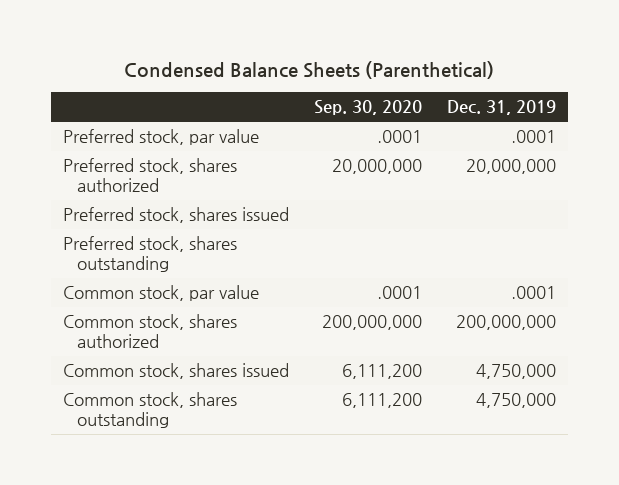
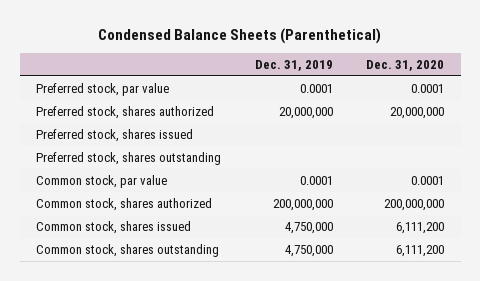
[313,100,422,116] Sep. 30, 2020 -> none
none -> [365,59,444,71] Dec. 31, 2020
[510,130,556,144] .0001 -> [299,84,333,94] 0.0001
[510,286,556,300] .0001 -> [299,176,333,186] 0.0001

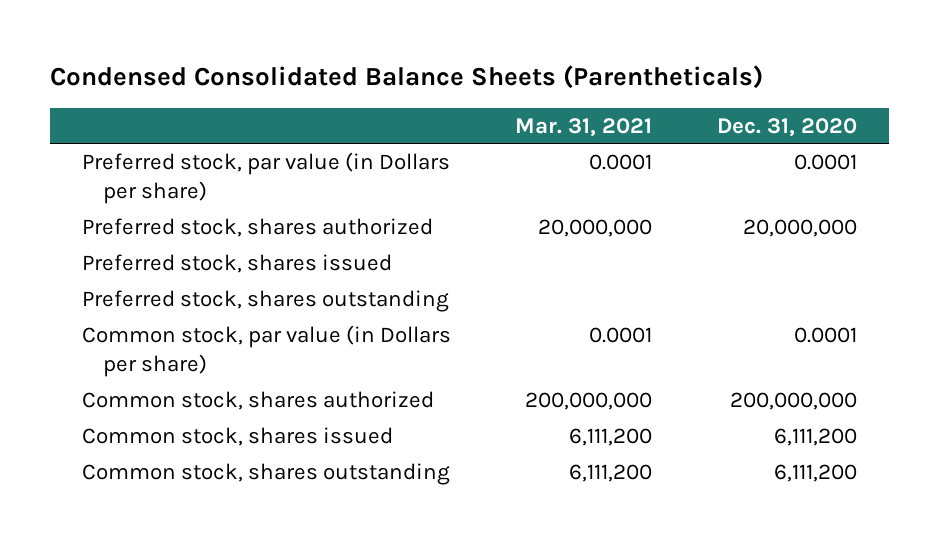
[98,27,382,44] Condensed Balance Sheets (Parenthetical) -> [49,64,763,89] Condensed Consolidated Balance Sheets (Parentheticals)
[254,59,333,71] Dec. 31, 2019 -> none
none -> [515,117,653,137] Mar. 31, 2021
[36,83,170,97] Preferred stock, par value -> [81,151,450,204] Preferred stock, par value (in Dollars per share)
[36,175,168,189] Common stock, par value -> [81,324,451,377] Common stock, par value (in Dollars per share)

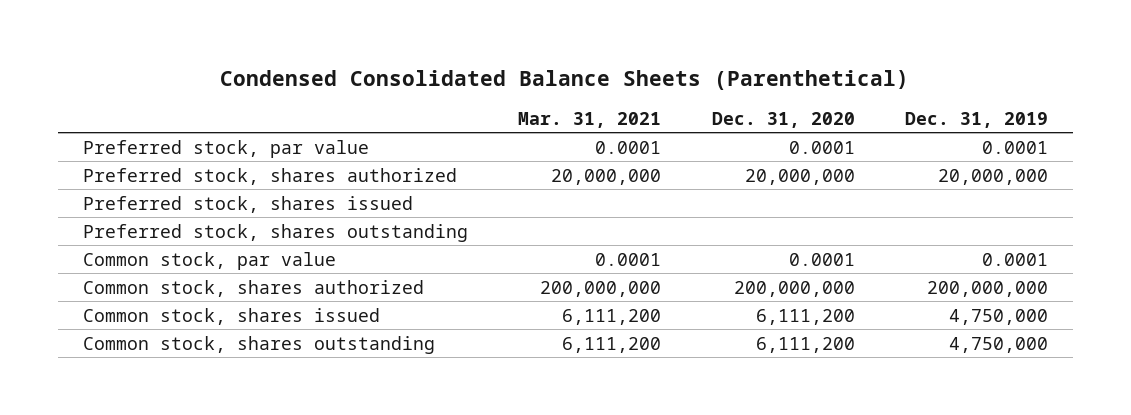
[49,64,763,89] Condensed Consolidated Balance Sheets (Parentheticals) -> [220,69,910,90] Condensed Consolidated Balance Sheets (Parenthetical)
none -> [904,111,1048,128] Dec. 31, 2019
[81,151,450,204] Preferred stock, par value (in Dollars per share) -> [82,139,369,158] Preferred stock, par value
[81,324,451,377] Common stock, par value (in Dollars per share) -> [82,251,336,270] Common stock, par value

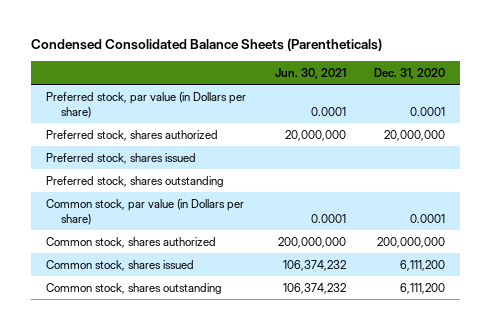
[220,69,910,90] Condensed Consolidated Balance Sheets (Parenthetical) -> [31,38,383,52] Condensed Consolidated Balance Sheets (Parentheticals)
[518,111,662,128] Mar. 31, 2021 -> none
[904,111,1048,128] Dec. 31, 2019 -> none
none -> [274,67,346,79] Jun. 30, 2021
[82,139,369,158] Preferred stock, par value -> [45,91,246,118] Preferred stock, par value (in Dollars per share)
[82,251,336,270] Common stock, par value -> [45,198,244,225] Common stock, par value (in Dollars per share)

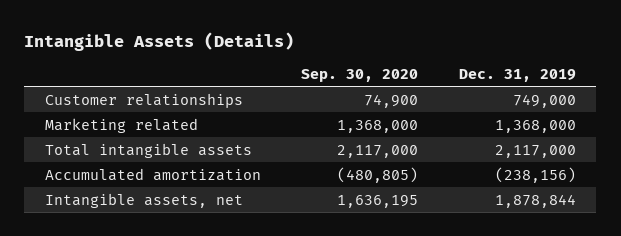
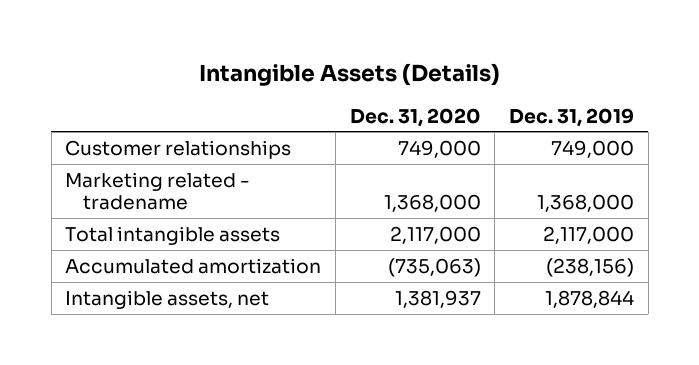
[301,68,419,82] Sep. 30, 2020 -> none
none -> [349,107,481,127] Dec. 31, 2020
[44,117,198,133] Marketing related -> [65,171,251,211] Marketing related - tradename

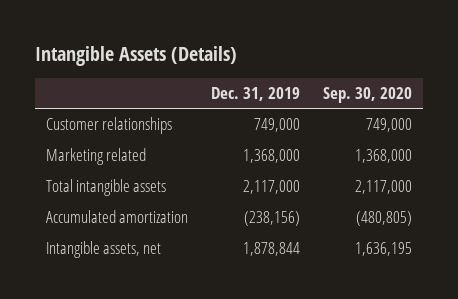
[349,107,481,127] Dec. 31, 2020 -> none
none -> [322,86,412,103] Sep. 30, 2020
[65,171,251,211] Marketing related - tradename -> [46,148,147,166] Marketing related

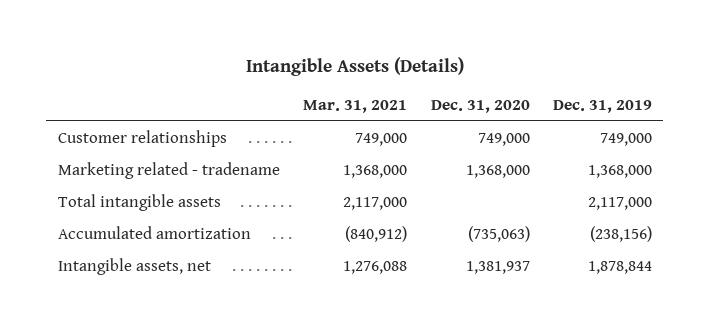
[322,86,412,103] Sep. 30, 2020 -> none
none -> [303,99,408,113] Mar. 31, 2021
none -> [430,99,530,113] Dec. 31, 2020
[46,148,147,166] Marketing related -> [58,162,281,180] Marketing related - tradename

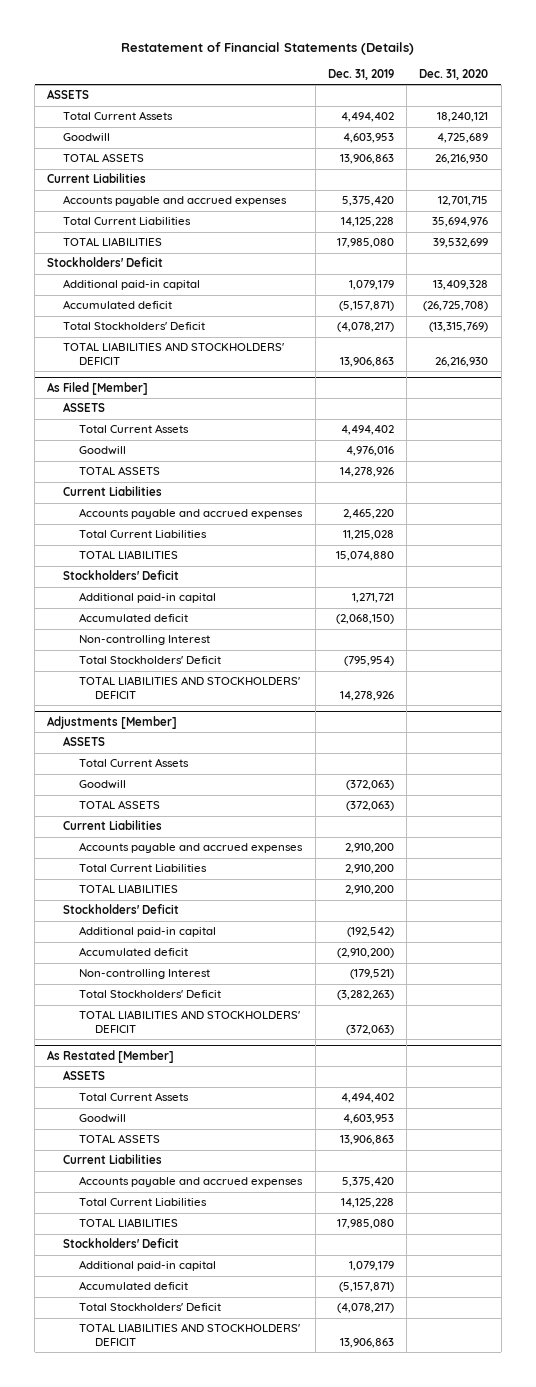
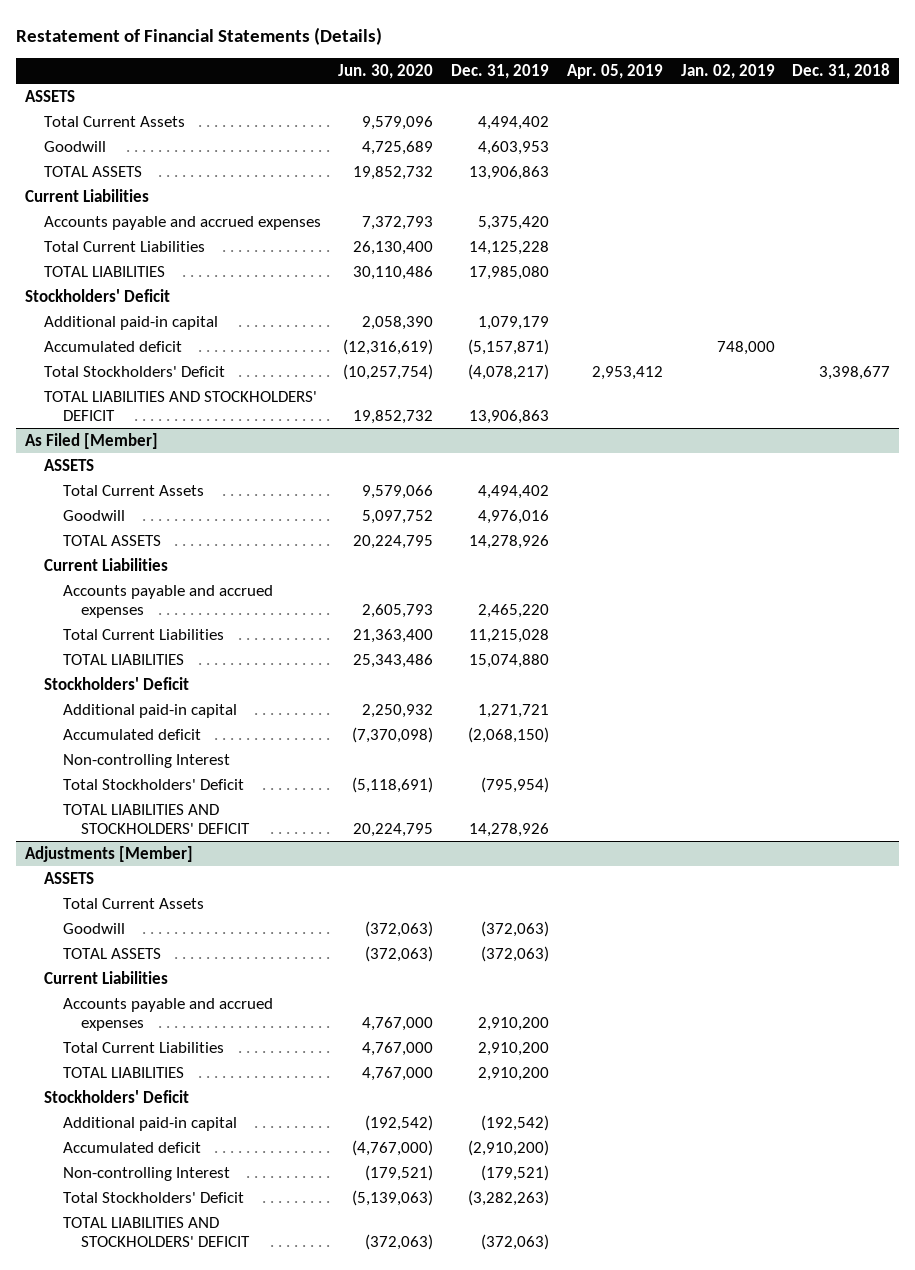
[419,68,489,80] Dec. 31, 2020 -> none
none -> [338,64,434,80] Jun. 30, 2020
none -> [566,64,663,80] Apr. 05, 2019
none -> [680,64,775,80] Jan. 02, 2019
none -> [792,63,891,80] Dec. 31, 2018
[47,1049,175,1063] As Restated [Member] -> none
[63,1070,106,1081] ASSETS -> none
[79,1092,190,1102] Total Current Assets -> none
[79,1114,127,1124] Goodwill -> none
[79,1134,161,1144] TOTAL ASSETS -> none
[63,1154,163,1165] Current Liabilities -> none
[79,1176,304,1188] Accounts payable and accrued expenses -> none
[79,1198,208,1207] Total Current Liabilities -> none
[79,1218,179,1228] TOTAL LIABILITIES -> none
[63,1238,180,1249] Stockholders' Deficit -> none
[79,1260,217,1272] Additional paid-in capital -> none
[79,1281,189,1291] Accumulated deficit -> none
[79,1303,222,1312] Total Stockholders' Deficit -> none
[79,1323,301,1346] TOTAL LIABILITIES AND STOCKHOLDERS' DEFICIT -> none

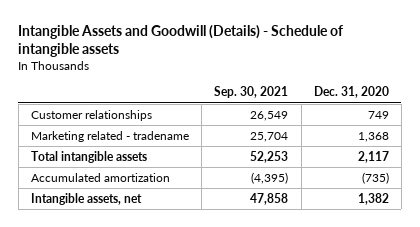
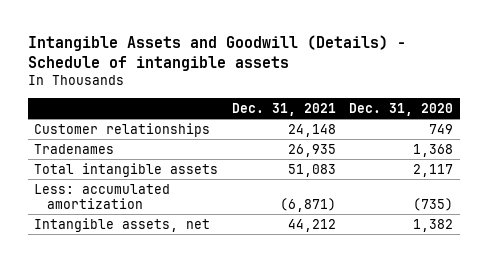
[214,86,289,99] Sep. 30, 2021 -> none
none -> [231,103,336,117] Dec. 31, 2021
[31,130,190,142] Marketing related - tradename -> [34,143,115,154] Tradenames
[31,172,171,182] Accumulated amortization -> [34,183,171,209] Less: accumulated amortization

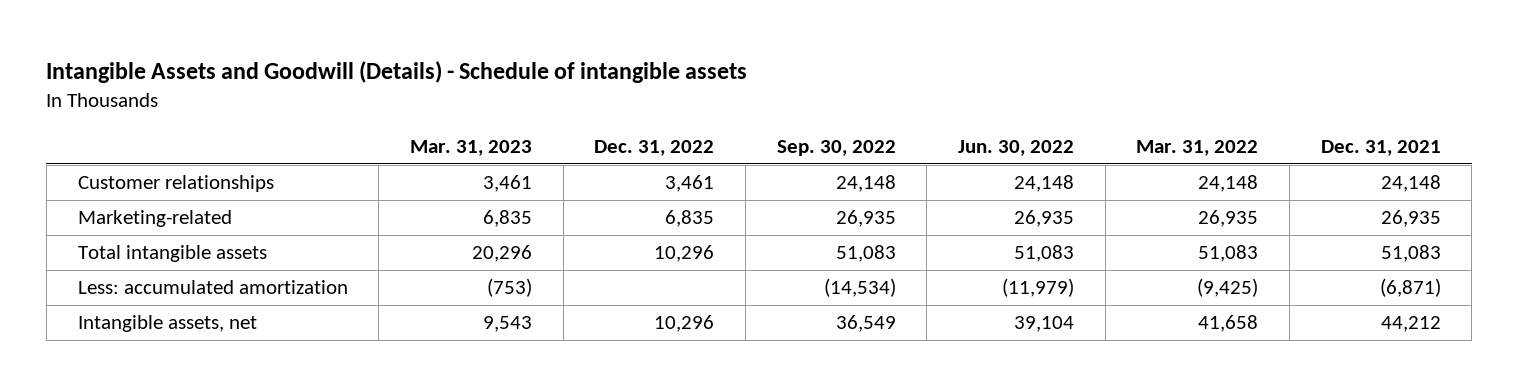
[349,103,454,117] Dec. 31, 2020 -> none
none -> [409,139,532,156] Mar. 31, 2023
none -> [594,139,715,156] Dec. 31, 2022
none -> [776,139,896,156] Sep. 30, 2022
none -> [957,139,1074,156] Jun. 30, 2022
none -> [1136,139,1259,156] Mar. 31, 2022
[34,143,115,154] Tradenames -> [77,210,232,228] Marketing-related

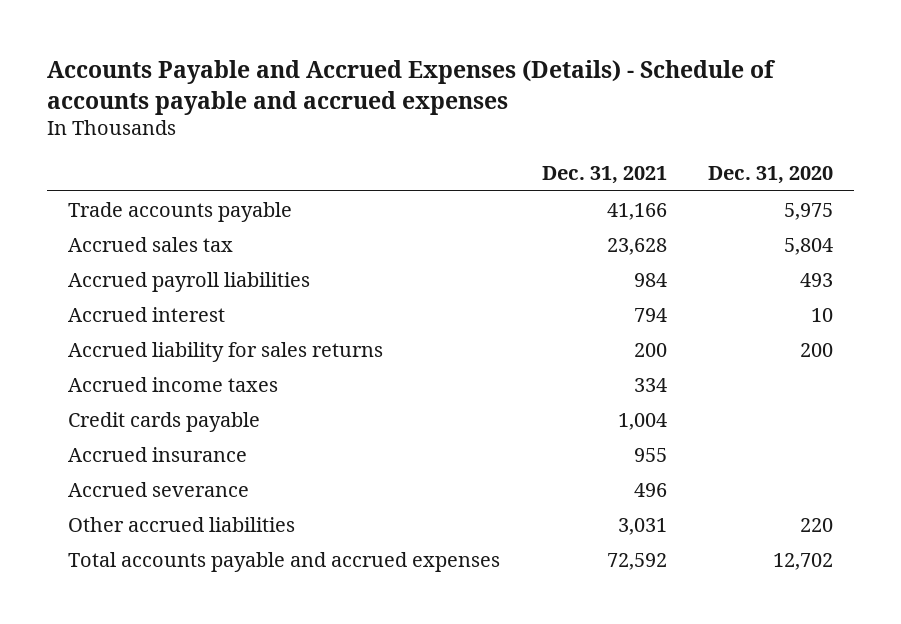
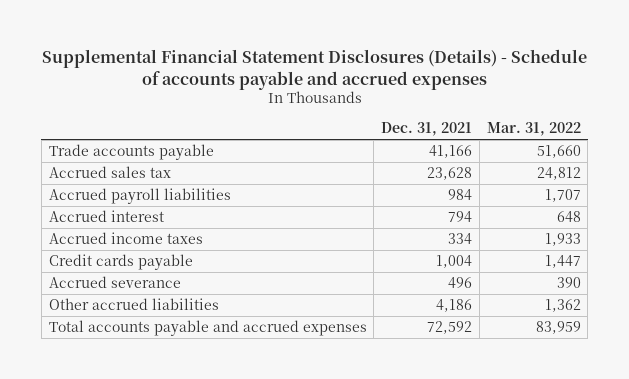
[47,59,777,115] Accounts Payable and Accrued Expenses (Details) - Schedule of accounts payable and accrued expenses -> [41,48,587,90] Supplemental Financial Statement Disclosures (Details) - Schedule of accounts payable and accrued expenses
[708,166,834,185] Dec. 31, 2020 -> none
none -> [486,122,581,137] Mar. 31, 2022
[67,341,383,362] Accrued liability for sales returns -> none
[67,446,247,462] Accrued insurance -> none
[617,517,667,535] 3,031 -> [436,299,473,313] 4,186

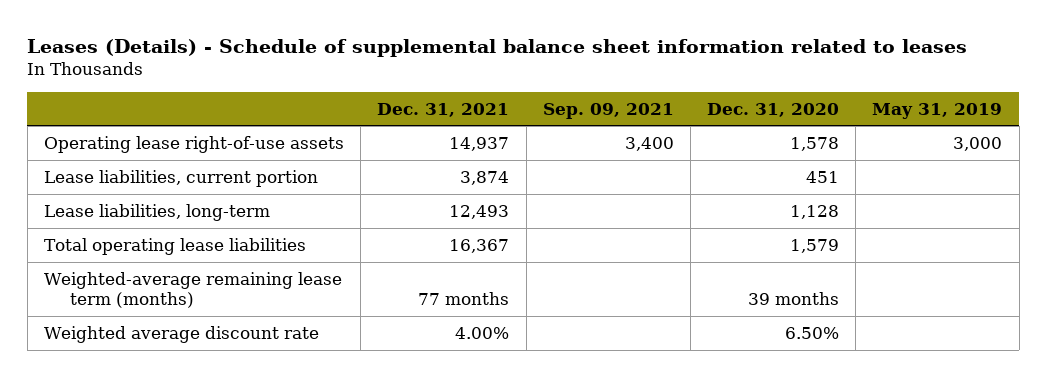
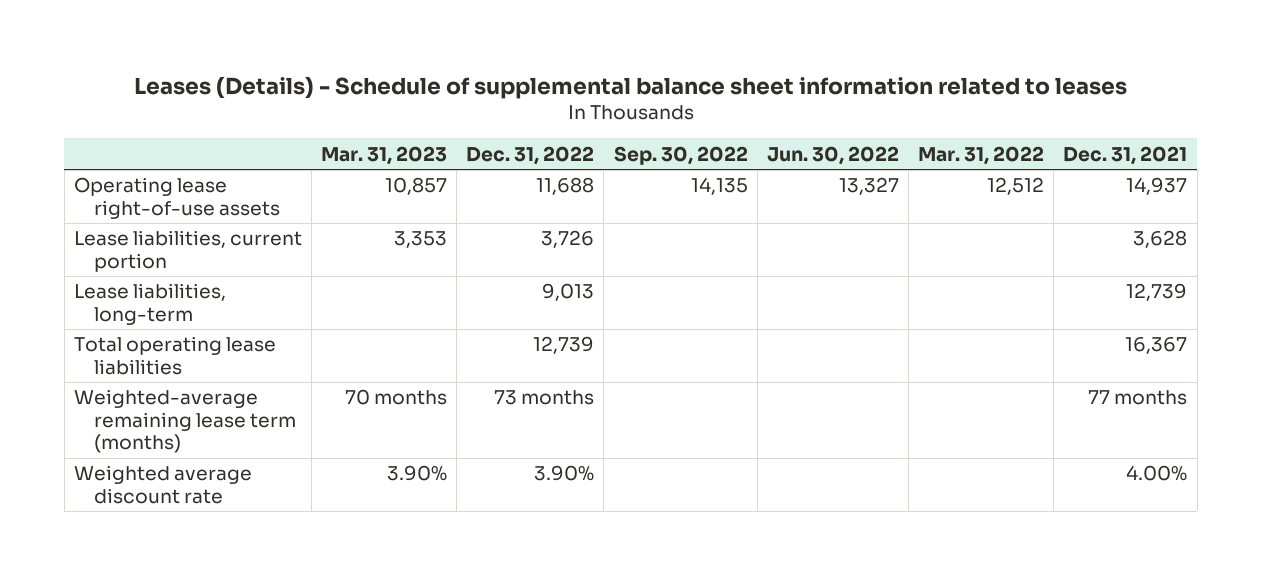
[542,102,674,119] Sep. 09, 2021 -> none
[707,102,840,117] Dec. 31, 2020 -> none
[872,102,1003,119] May 31, 2019 -> none
none -> [321,145,448,165] Mar. 31, 2023
none -> [466,145,595,165] Dec. 31, 2022
none -> [613,145,748,165] Sep. 30, 2022
none -> [766,145,899,165] Jun. 30, 2022
none -> [918,145,1045,165] Mar. 31, 2022
[460,170,510,185] 3,874 -> [1133,230,1188,249] 3,628
[449,204,510,219] 12,493 -> [1126,283,1188,302] 12,739

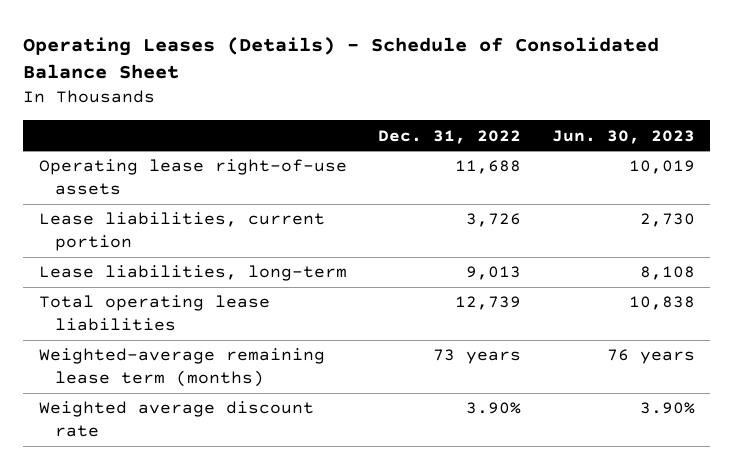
[133,75,1127,99] Leases (Details) - Schedule of supplemental balance sheet information related to leases -> [23,36,660,80] Operating Leases (Details) - Schedule of Consolidated Balance Sheet
[321,145,448,165] Mar. 31, 2023 -> none
[613,145,748,165] Sep. 30, 2022 -> none
[766,145,899,165] Jun. 30, 2022 -> none
[918,145,1045,165] Mar. 31, 2022 -> none
[1063,145,1188,165] Dec. 31, 2021 -> none
none -> [551,129,695,144] Jun. 30, 2023
[494,390,595,406] 73 months -> [432,349,521,365] 73 years

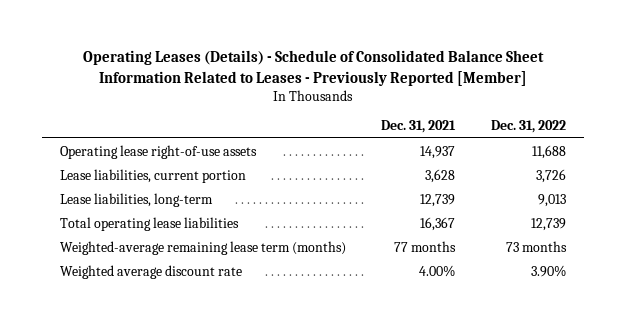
[23,36,660,80] Operating Leases (Details) - Schedule of Consolidated Balance Sheet -> [82,50,544,86] Operating Leases (Details) - Schedule of Consolidated Balance Sheet Information Related to Leases - Previously Reported [Member]
[551,129,695,144] Jun. 30, 2023 -> none
none -> [381,120,457,134] Dec. 31, 2021
[432,349,521,365] 73 years -> [506,240,568,252] 73 months

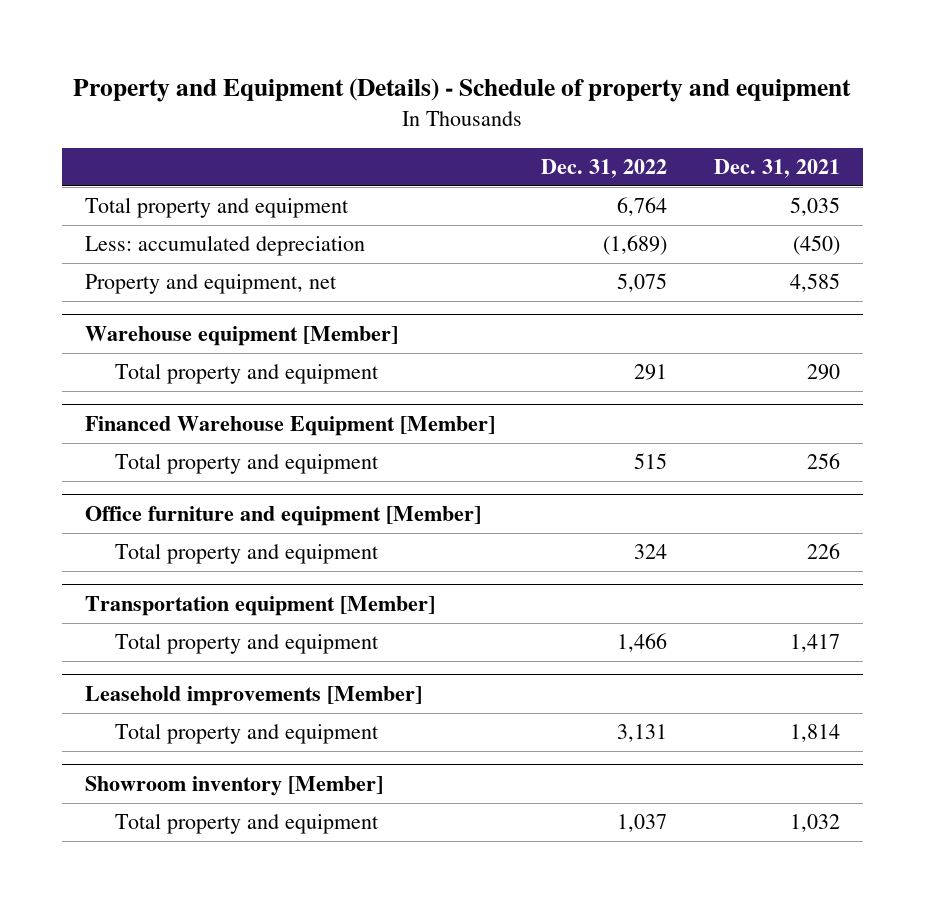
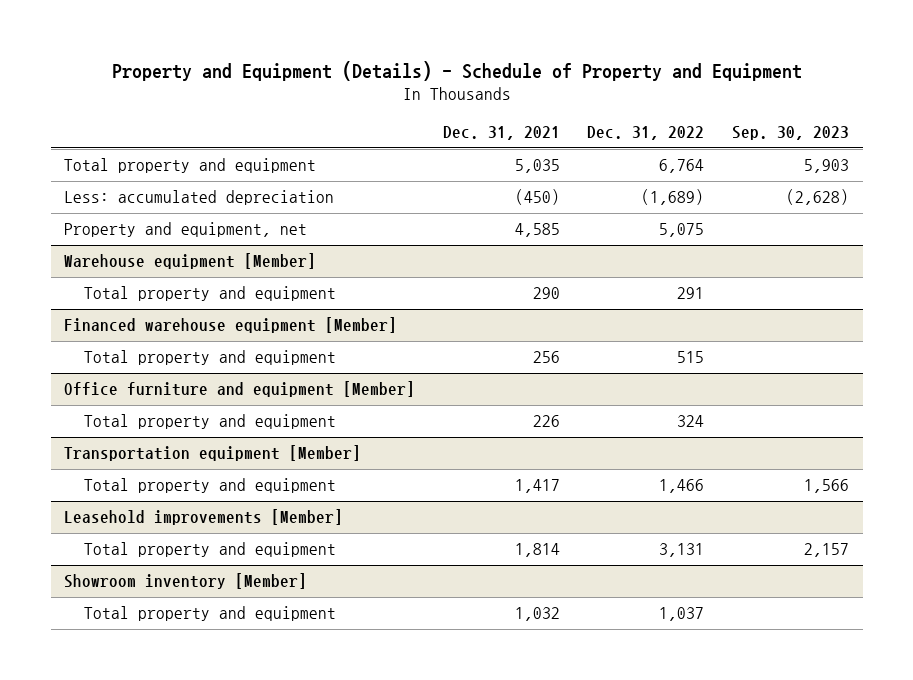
[73,78,852,103] Property and Equipment (Details) - Schedule of property and equipment -> [111,60,802,81] Property and Equipment (Details) - Schedule of Property and Equipment
none -> [731,126,849,141] Sep. 30, 2023
[84,416,495,437] Financed Warehouse Equipment [Member] -> [64,317,398,334] Financed warehouse equipment [Member]

